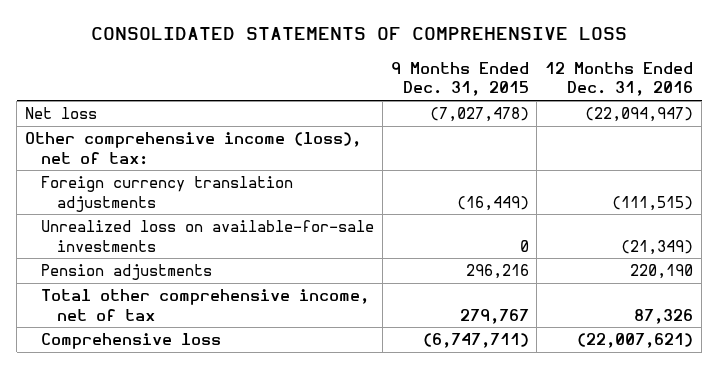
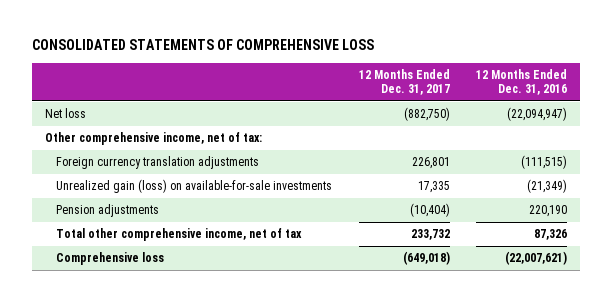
[390,61,529,97] 9 Months Ended Dec. 31, 2015 -> none
none -> [358,68,450,96] 12 Months Ended Dec. 31, 2017
[25,132,362,165] Other comprehensive income (loss), net of tax: -> [44,132,262,146] Other comprehensive income, net of tax:
[41,220,375,252] Unrealized loss on available-for-sale investments -> [56,179,333,194] Unrealized gain (loss) on available-for-sale investments

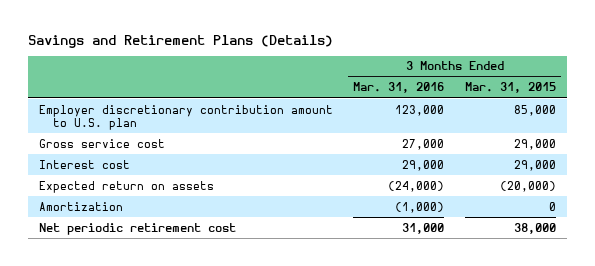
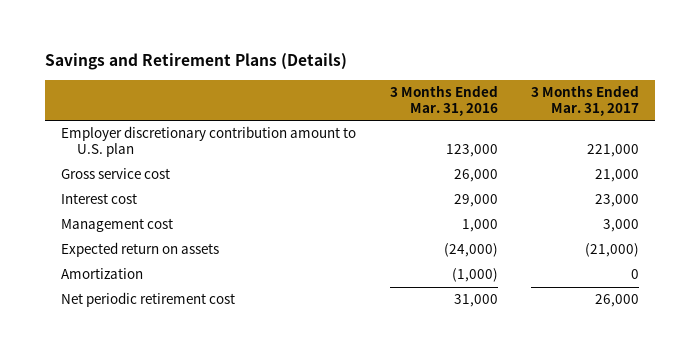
[465,82,557,94] Mar. 31, 2015 -> none
none -> [530,84,639,116] 3 Months Ended Mar. 31, 2017
[402,138,445,150] 27,000 -> [453,169,498,183] 26,000
none -> [61,218,174,233] Management cost

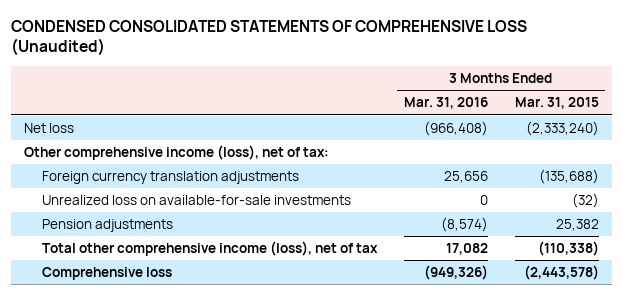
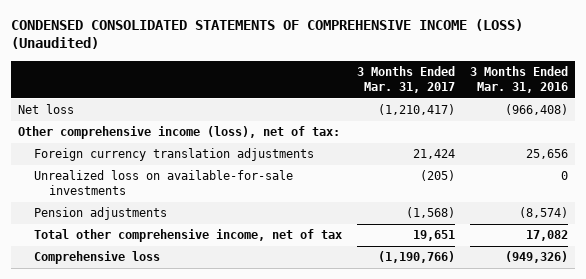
[11,19,528,56] CONDENSED CONSOLIDATED STATEMENTS OF COMPREHENSIVE LOSS (Unaudited) -> [10,18,523,50] CONDENSED CONSOLIDATED STATEMENTS OF COMPREHENSIVE INCOME (LOSS) (Unaudited)
[514,97,599,110] Mar. 31, 2015 -> none
none -> [356,65,455,94] 3 Months Ended Mar. 31, 2017
[42,241,379,257] Total other comprehensive income (loss), net of tax -> [33,229,342,243] Total other comprehensive income, net of tax

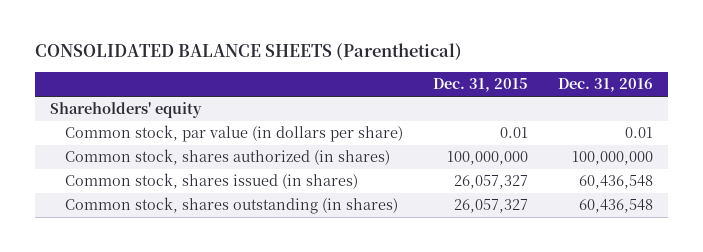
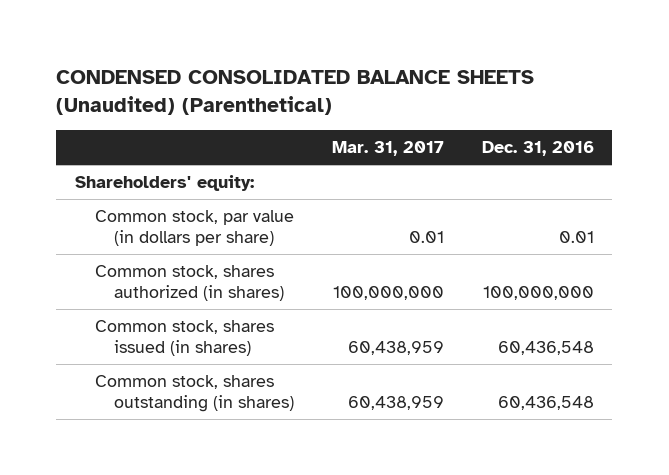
[35,43,463,61] CONSOLIDATED BALANCE SHEETS (Parenthetical) -> [56,70,535,116] CONDENSED CONSOLIDATED BALANCE SHEETS (Unaudited) (Parenthetical)
[432,78,528,93] Dec. 31, 2015 -> none
none -> [332,141,445,157] Mar. 31, 2017
[50,102,203,119] Shareholders' equity -> [75,174,255,191] Shareholders' equity:

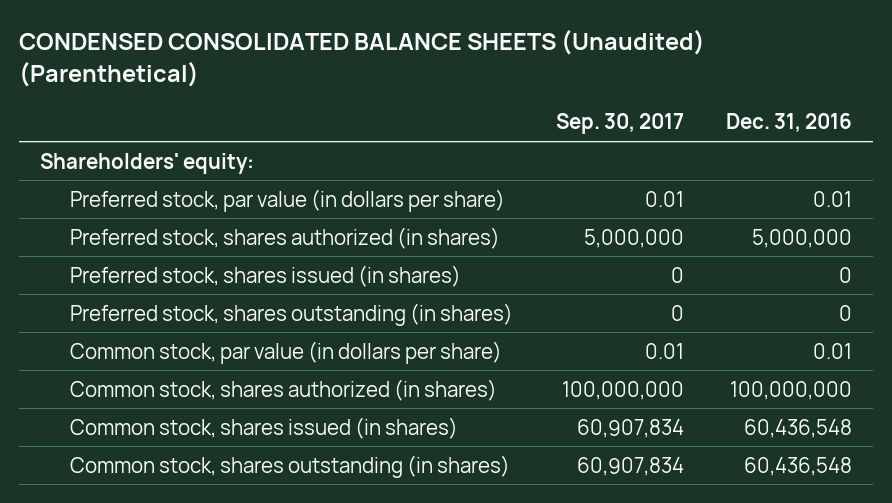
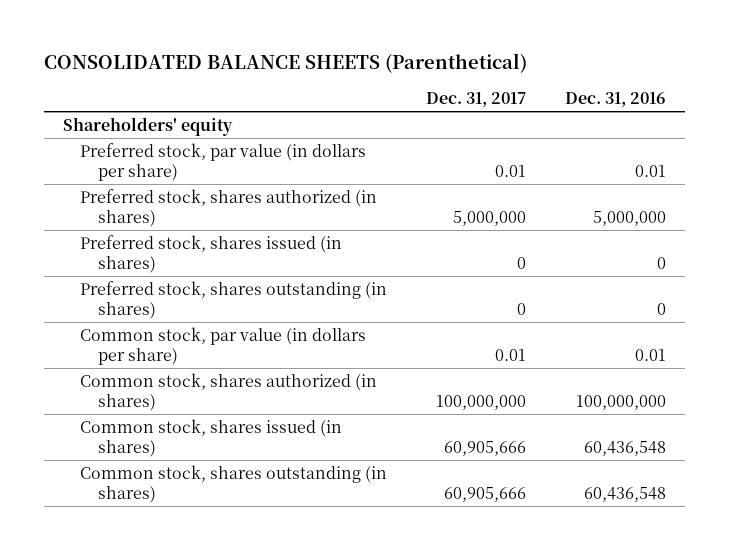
[18,30,705,88] CONDENSED CONSOLIDATED BALANCE SHEETS (Unaudited) (Parenthetical) -> [44,53,528,74] CONSOLIDATED BALANCE SHEETS (Parenthetical)
[555,113,684,135] Sep. 30, 2017 -> none
none -> [425,92,526,108] Dec. 31, 2017
[39,152,254,174] Shareholders' equity: -> [63,116,234,136] Shareholders' equity

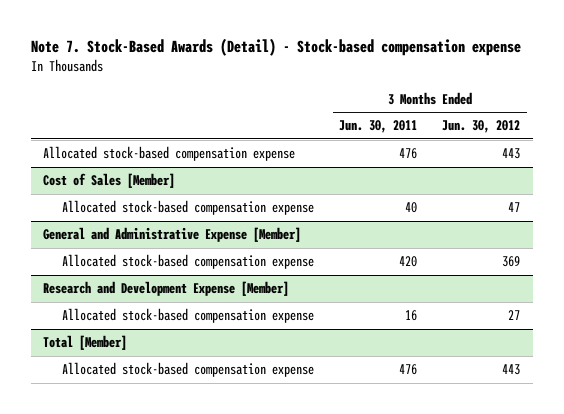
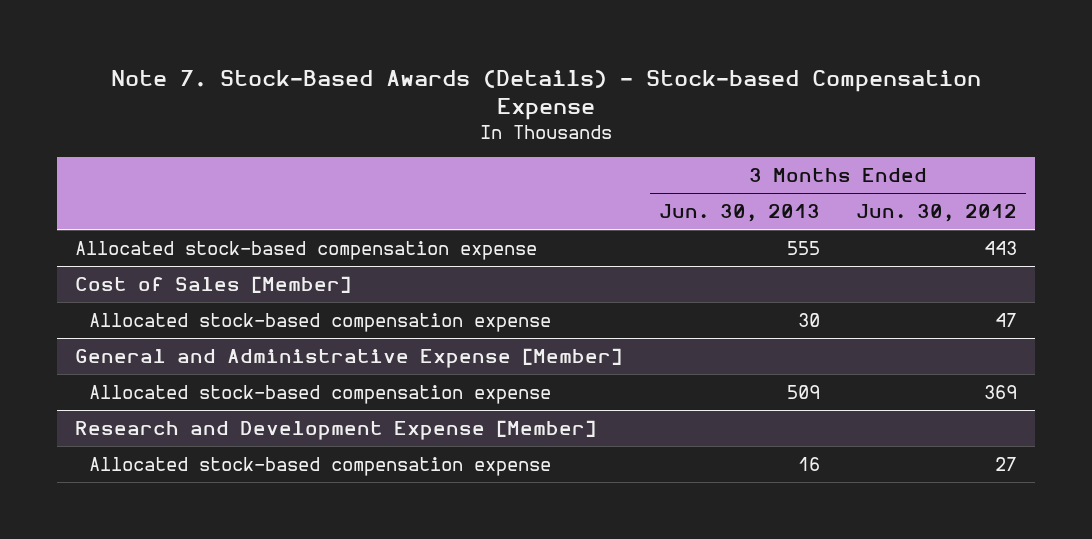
[30,38,521,57] Note 7. Stock-Based Awards (Detail) - Stock-based compensation expense -> [111,69,982,121] Note 7. Stock-Based Awards (Details) - Stock-based Compensation Expense
[339,120,418,134] Jun. 30, 2011 -> none
none -> [658,204,820,223] Jun. 30, 2013
[43,335,128,351] Total [Member] -> none
[61,362,314,378] Allocated stock-based compensation expense -> none

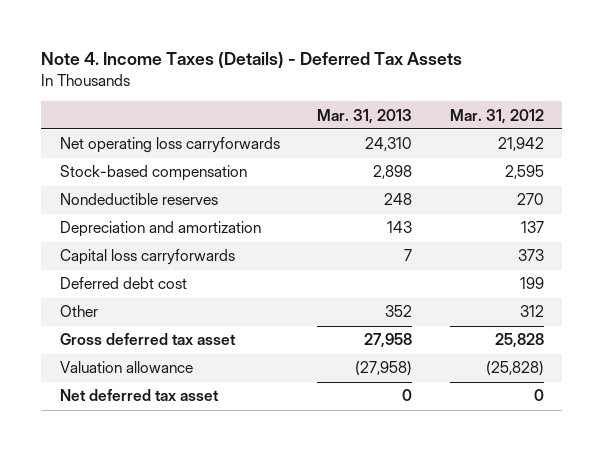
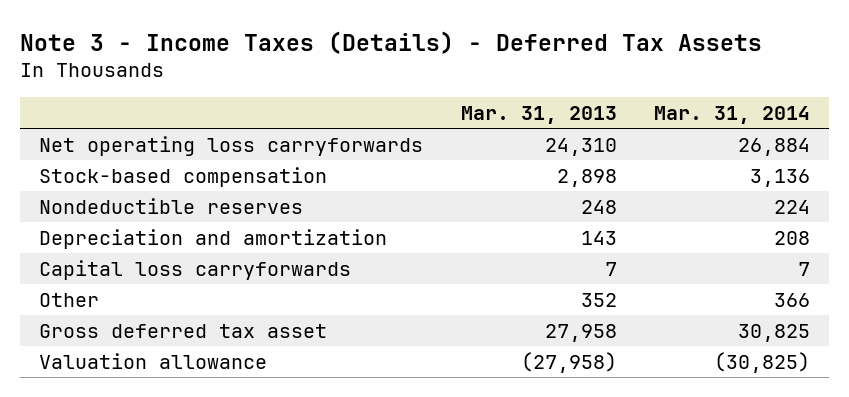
[41,51,463,68] Note 4. Income Taxes (Details) - Deferred Tax Assets -> [20,30,763,54] Note 3 - Income Taxes (Details) - Deferred Tax Assets
[449,108,544,124] Mar. 31, 2012 -> none
none -> [654,105,811,124] Mar. 31, 2014
[59,277,187,290] Deferred debt cost -> none
[59,389,219,402] Net deferred tax asset -> none

